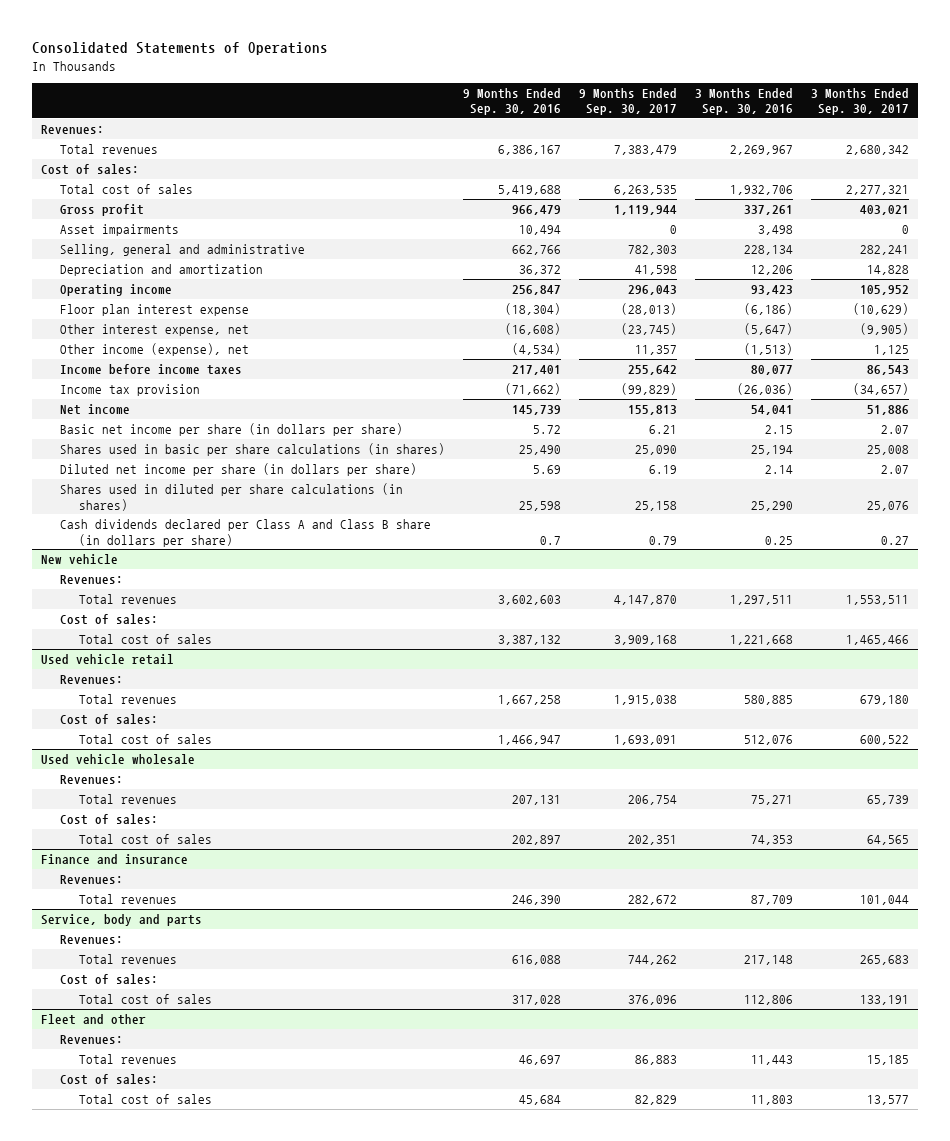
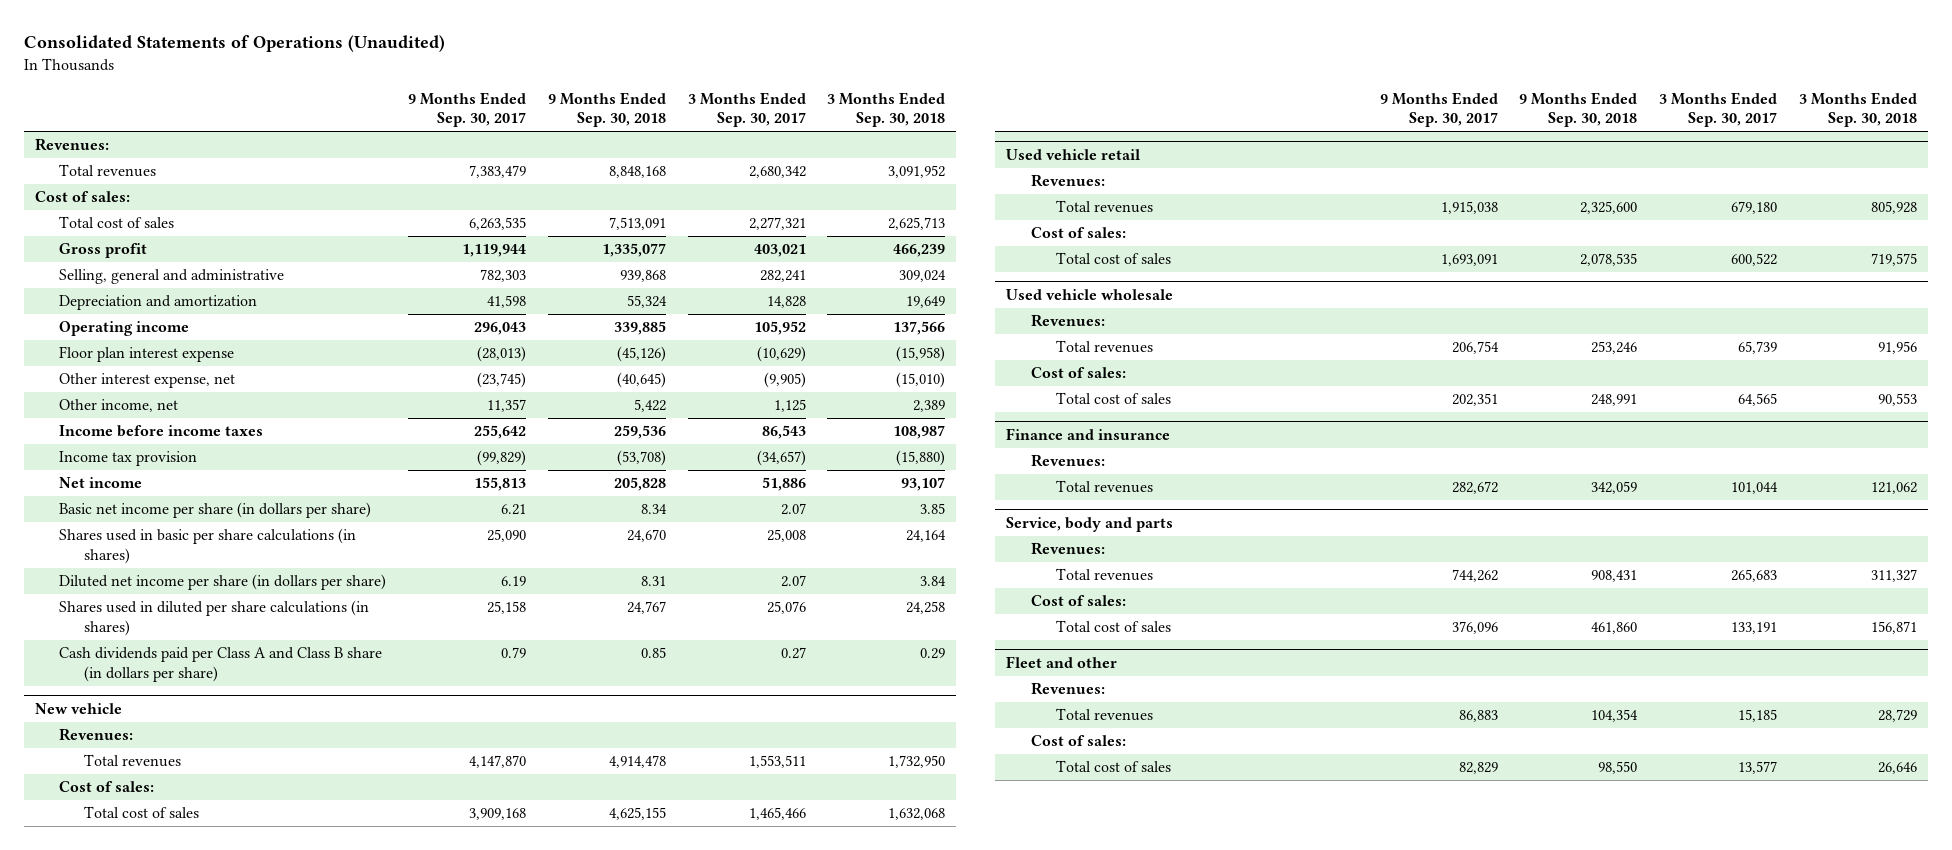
[31,41,328,55] Consolidated Statements of Operations -> [23,35,445,53] Consolidated Statements of Operations (Unaudited)
[463,87,562,116] 9 Months Ended Sep. 30, 2016 -> none
[695,87,794,116] 3 Months Ended Sep. 30, 2016 -> none
none -> [547,91,666,128] 9 Months Ended Sep. 30, 2018
none -> [827,91,946,128] 3 Months Ended Sep. 30, 2018
[60,224,180,237] Asset impairments -> none
[60,343,250,357] Other income (expense), net -> [59,399,179,413] Other income, net
[60,519,432,547] Cash dividends declared per Class A and Class B share (in dollars per share) -> [59,647,383,682] Cash dividends paid per Class A and Class B share (in dollars per share)

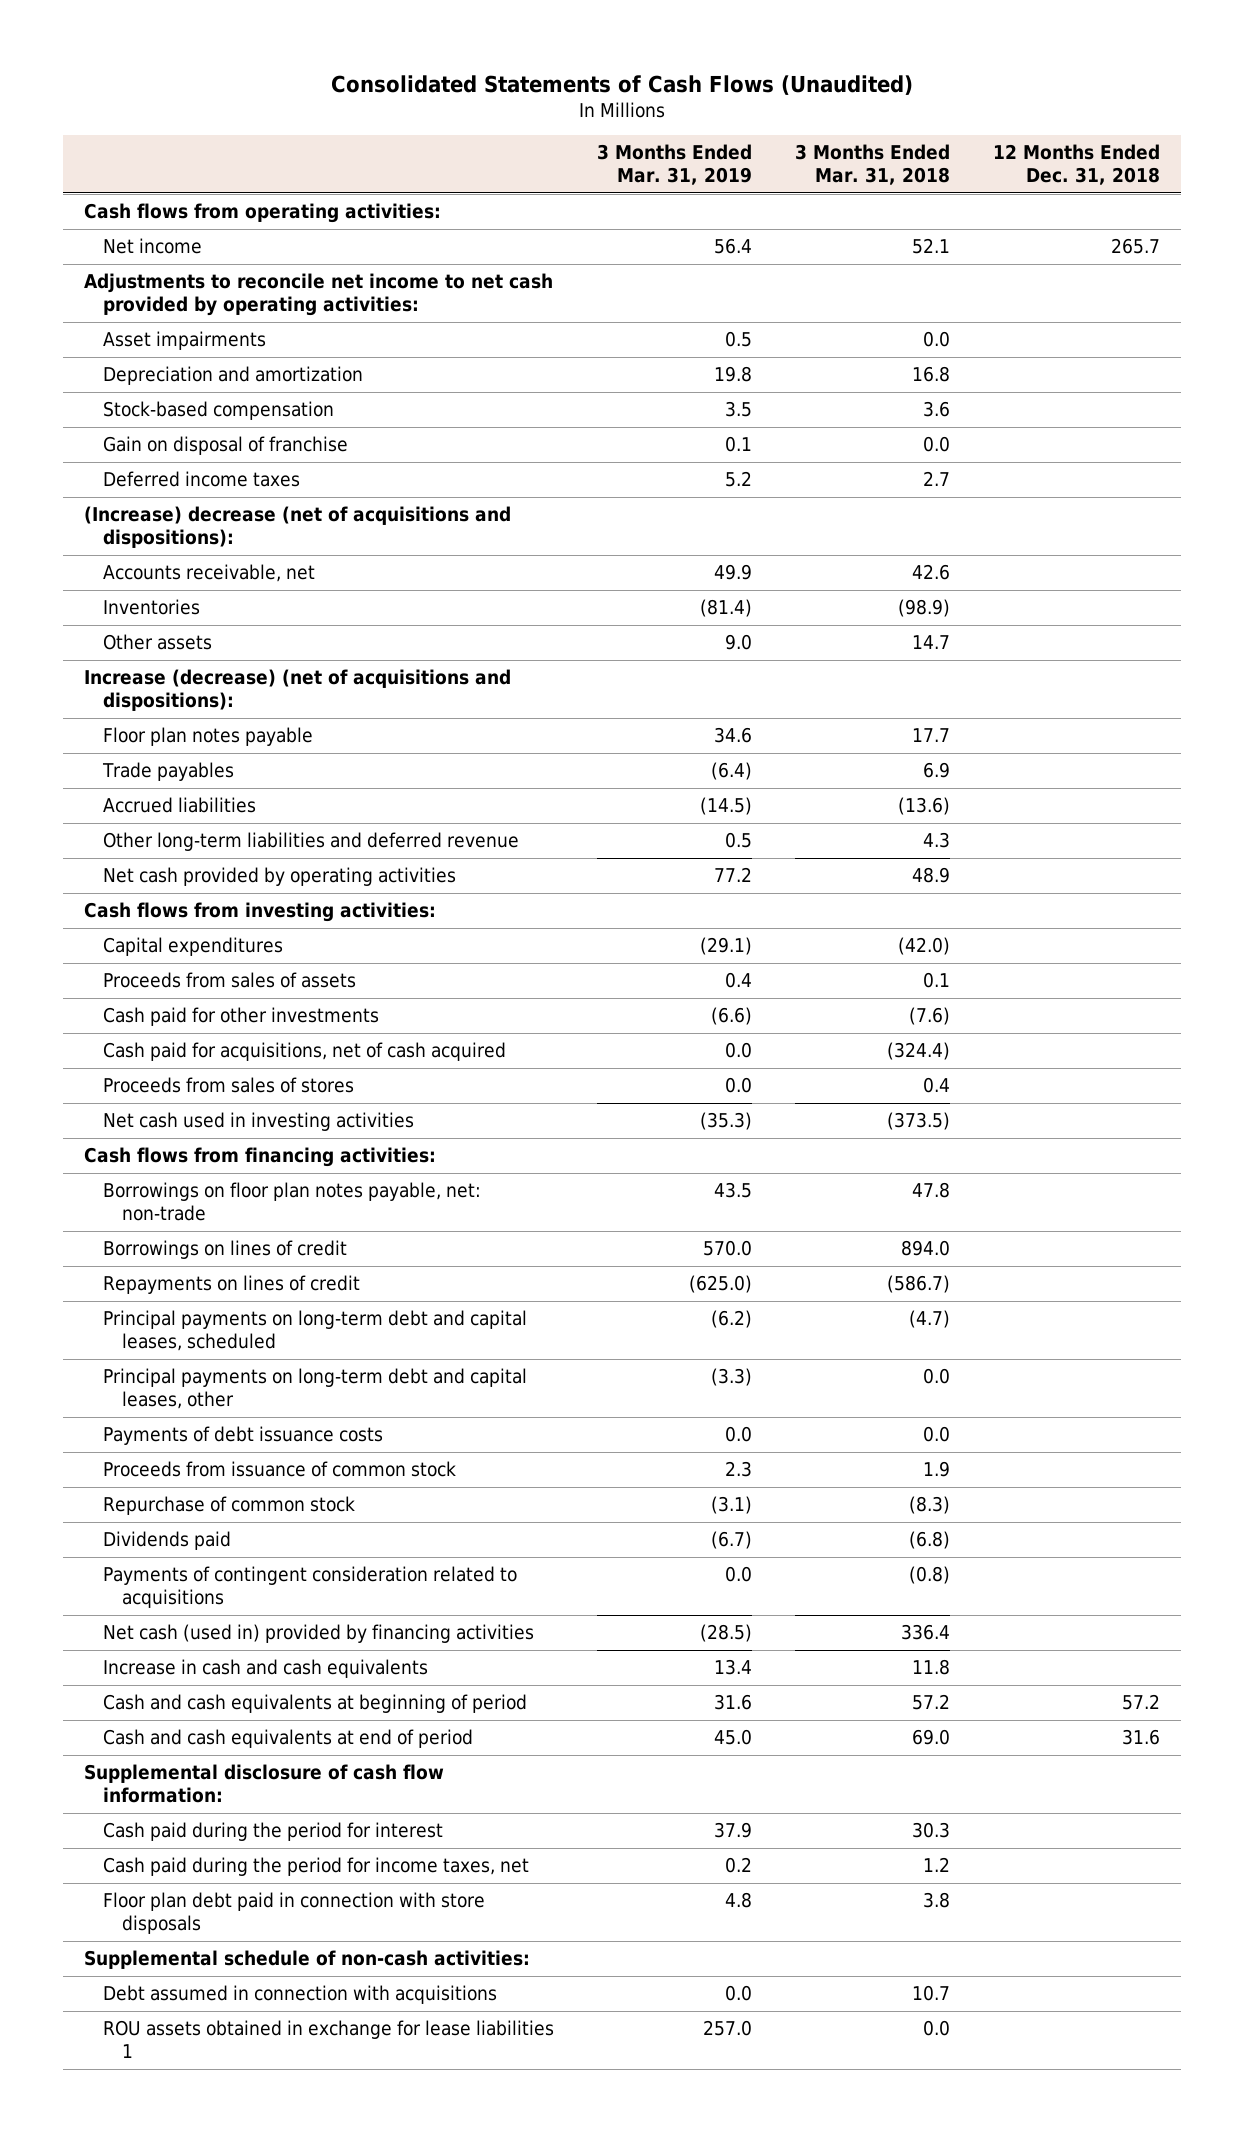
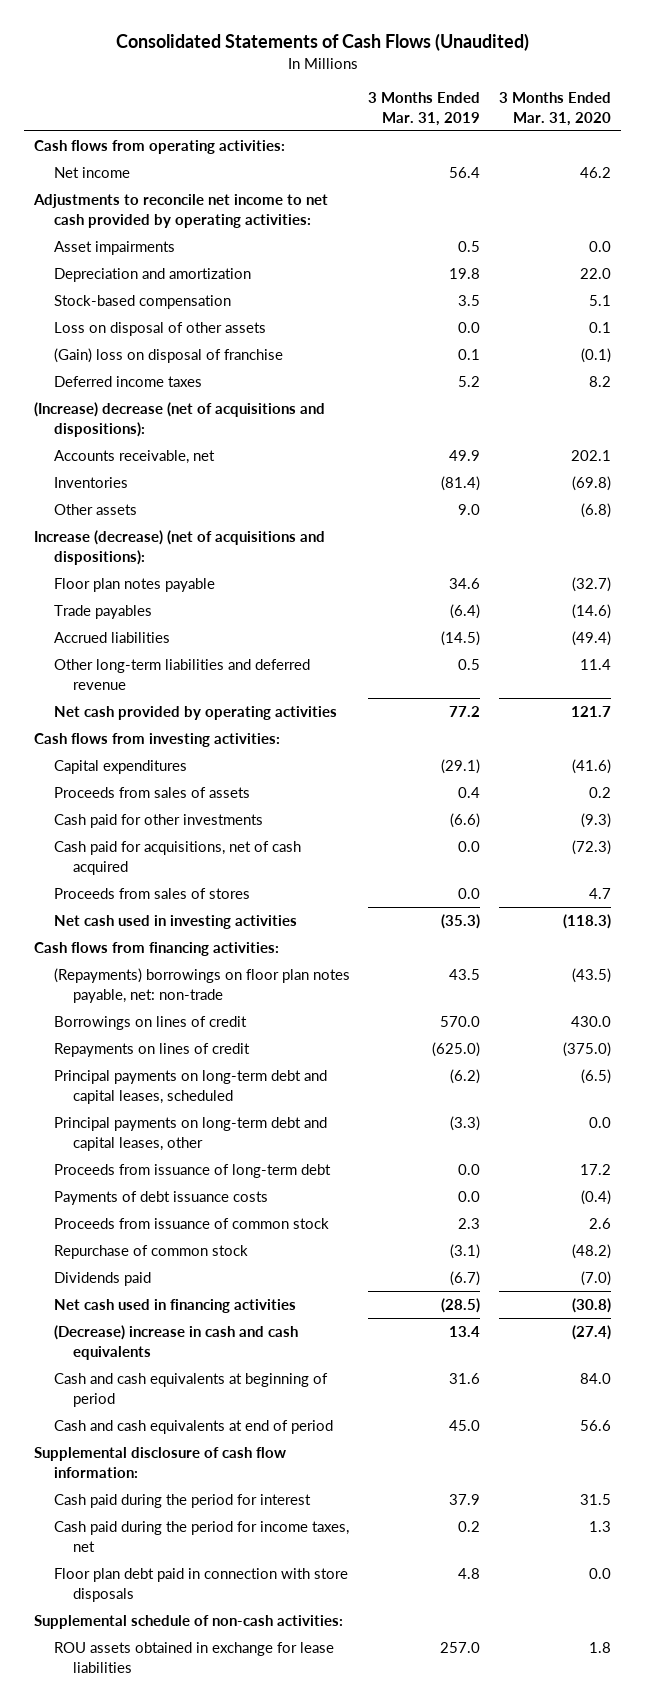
[794,144,950,186] 3 Months Ended Mar. 31, 2018 -> none
[992,144,1160,186] 12 Months Ended Dec. 31, 2018 -> none
none -> [499,91,612,126] 3 Months Ended Mar. 31, 2020
none -> [53,322,266,337] Loss on disposal of other assets
[103,436,349,456] Gain on disposal of franchise -> [53,348,283,364] (Gain) loss on disposal of franchise
[103,1182,482,1222] Borrowings on floor plan notes payable, net: non-trade -> [53,968,350,1003] (Repayments) borrowings on floor plan notes payable, net: non-trade
none -> [53,1164,331,1179] Proceeds from issuance of long-term debt
[103,1566,518,1609] Payments of contingent consideration related to acquisitions -> none
[103,1624,535,1644] Net cash (used in) provided by financing activities -> [53,1299,296,1314] Net cash used in financing activities
[103,1659,429,1679] Increase in cash and cash equivalents -> [53,1325,298,1360] (Decrease) increase in cash and cash equivalents
[103,1985,498,2005] Debt assumed in connection with acquisitions -> none
[103,2020,555,2059] ROU assets obtained in exchange for lease liabilities 1 -> [53,1642,334,1673] ROU assets obtained in exchange for lease liabilities

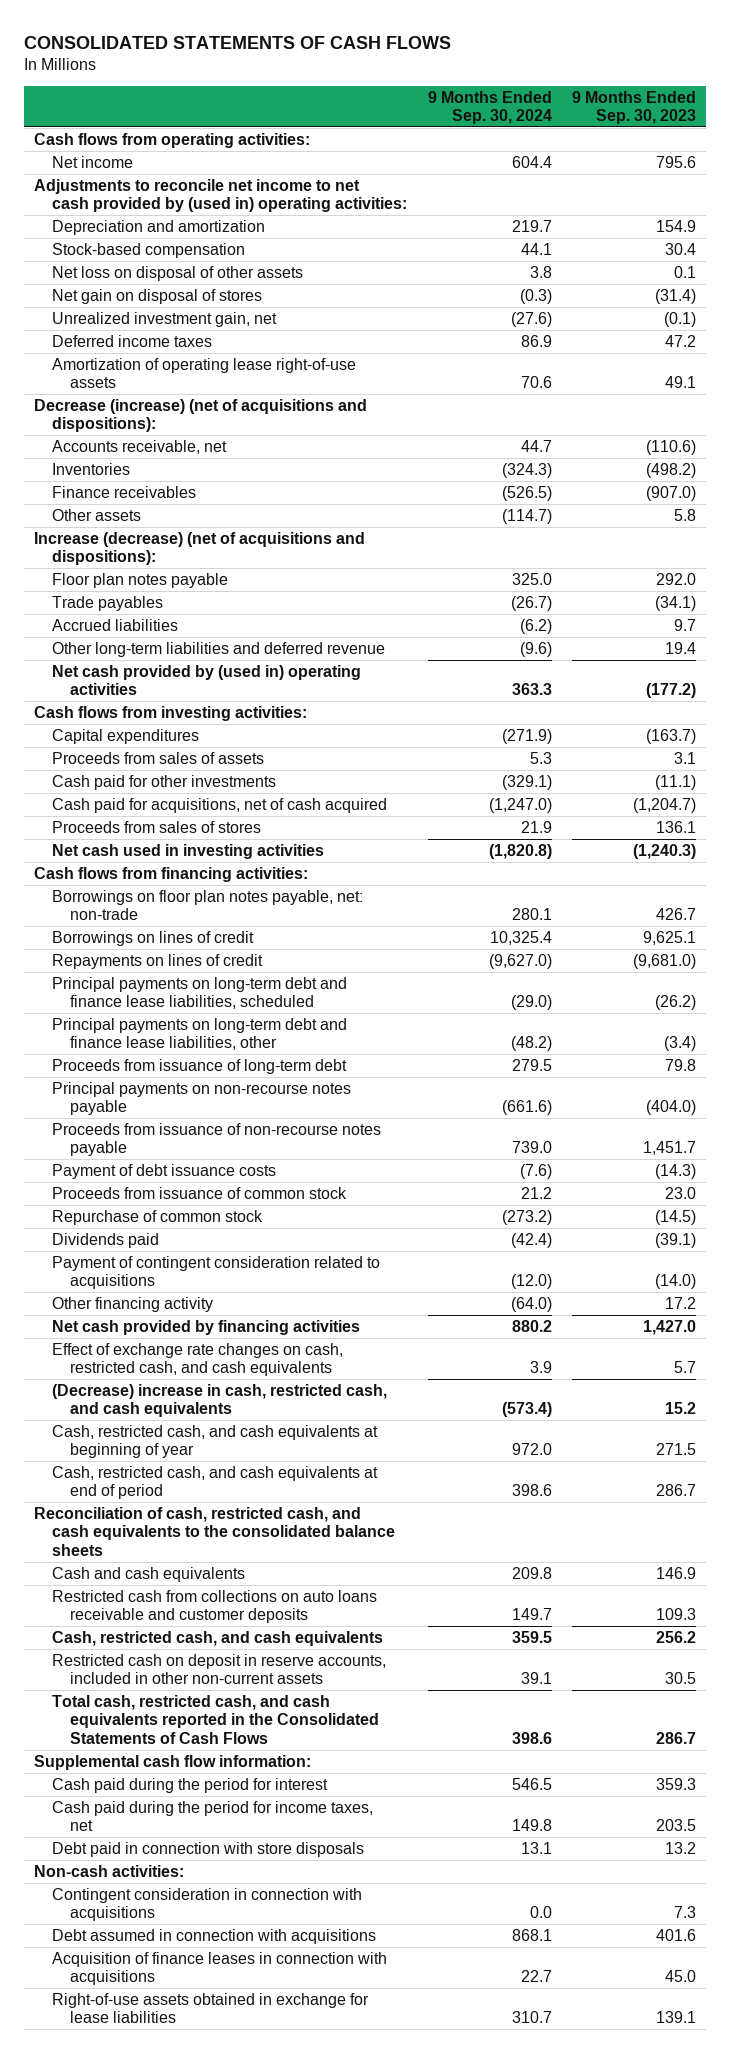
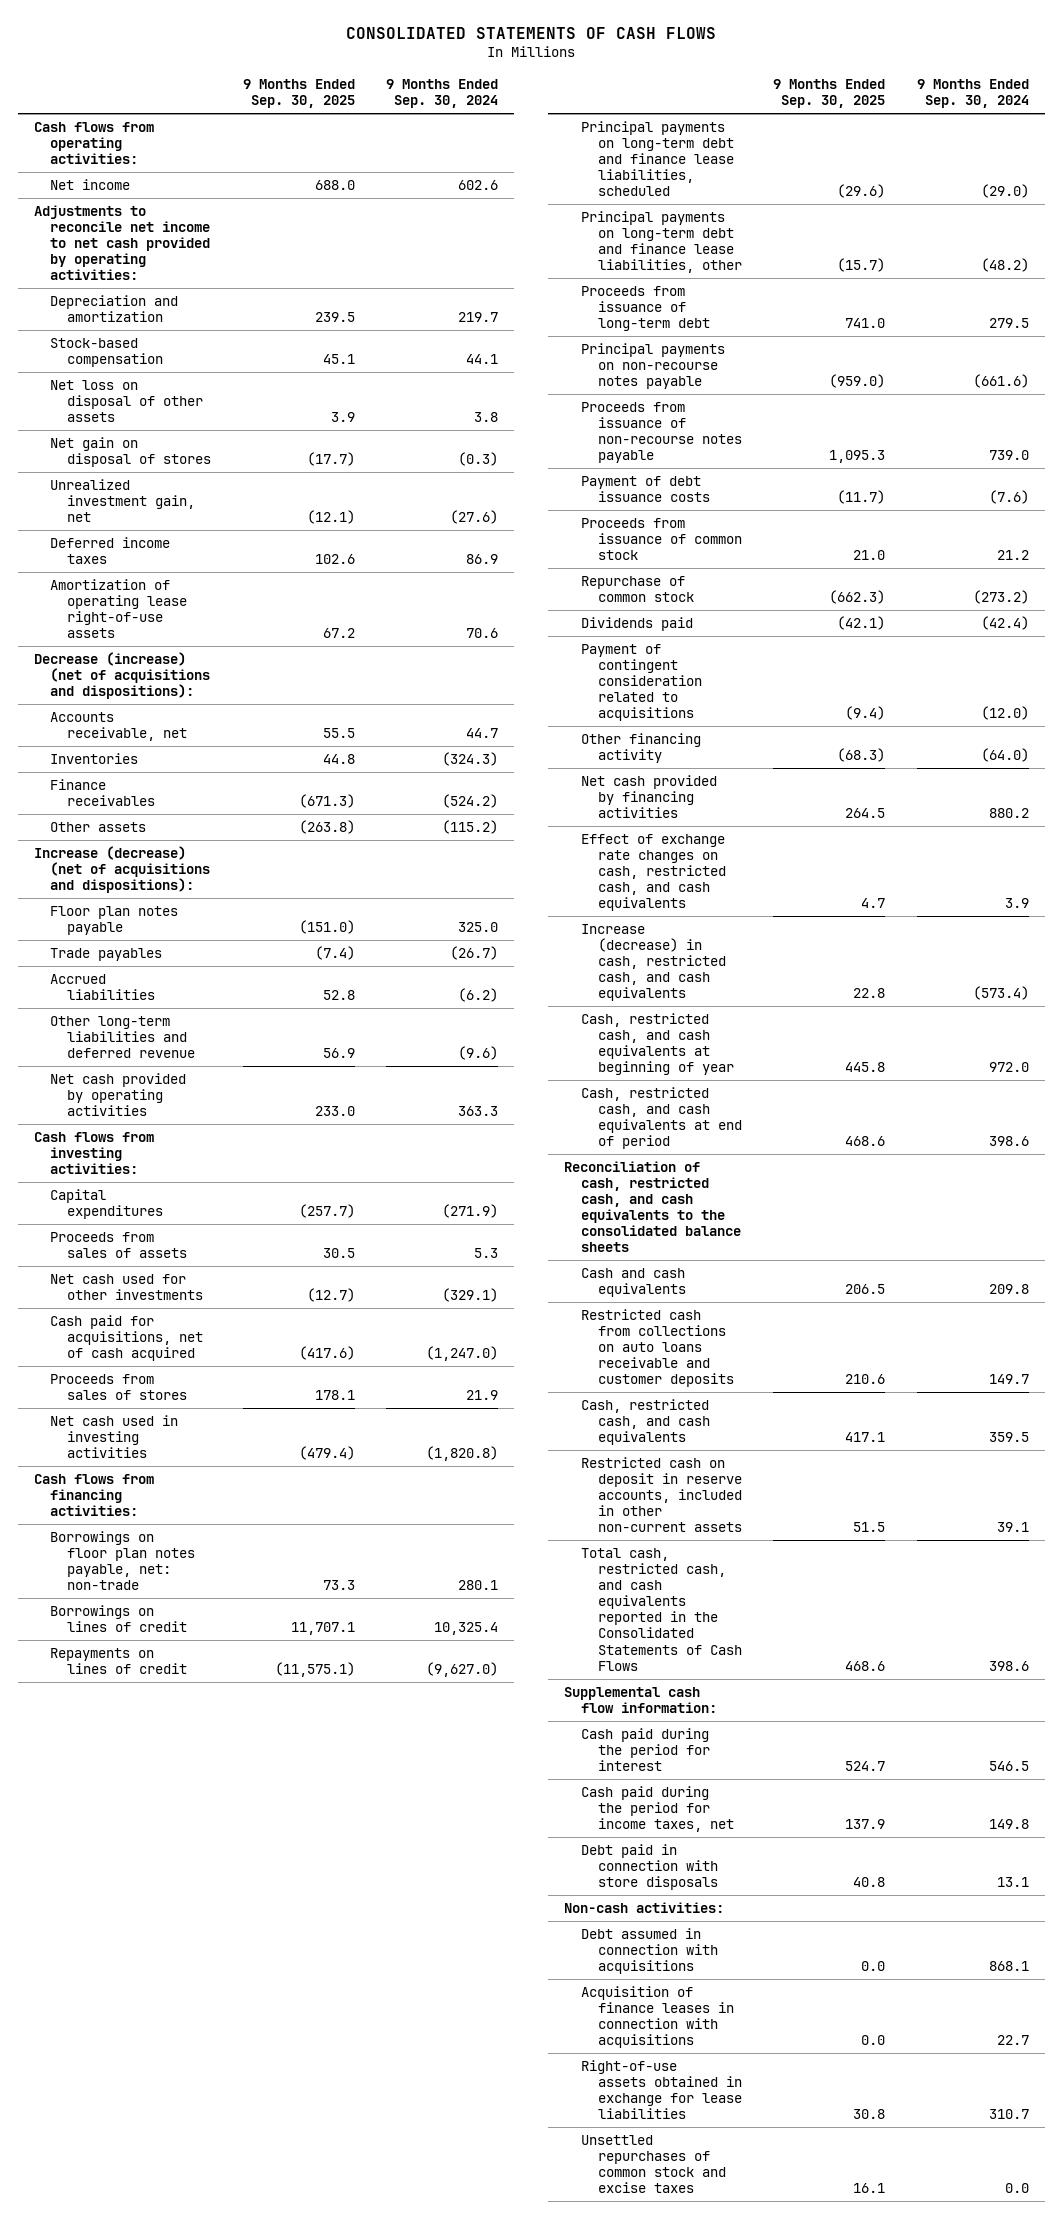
[572,90,697,125] 9 Months Ended Sep. 30, 2023 -> none
none -> [242,78,355,109] 9 Months Ended Sep. 30, 2025
[511,155,552,168] 604.4 -> [458,179,499,190] 602.6
[34,178,408,213] Adjustments to reconcile net income to net cash provided by (used in) operating activities: -> [33,204,211,281] Adjustments to reconcile net income to net cash provided by operating activities:
[501,485,552,501] (526.5) -> [442,794,499,809] (524.2)
[501,508,552,524] (114.7) -> [442,819,499,834] (115.2)
[52,664,362,696] Net cash provided by (used in) operating activities -> [50,1072,187,1117] Net cash provided by operating activities
[52,774,277,790] Cash paid for other investments -> [50,1273,204,1301] Net cash used for other investments
[52,1383,388,1418] (Decrease) increase in cash, restricted cash, and cash equivalents -> [580,923,726,1002] Increase (decrease) in cash, restricted cash, and cash equivalents
[52,1887,363,1922] Contingent consideration in connection with acquisitions -> none
none -> [580,2134,726,2194] Unsettled repurchases of common stock and excise taxes

